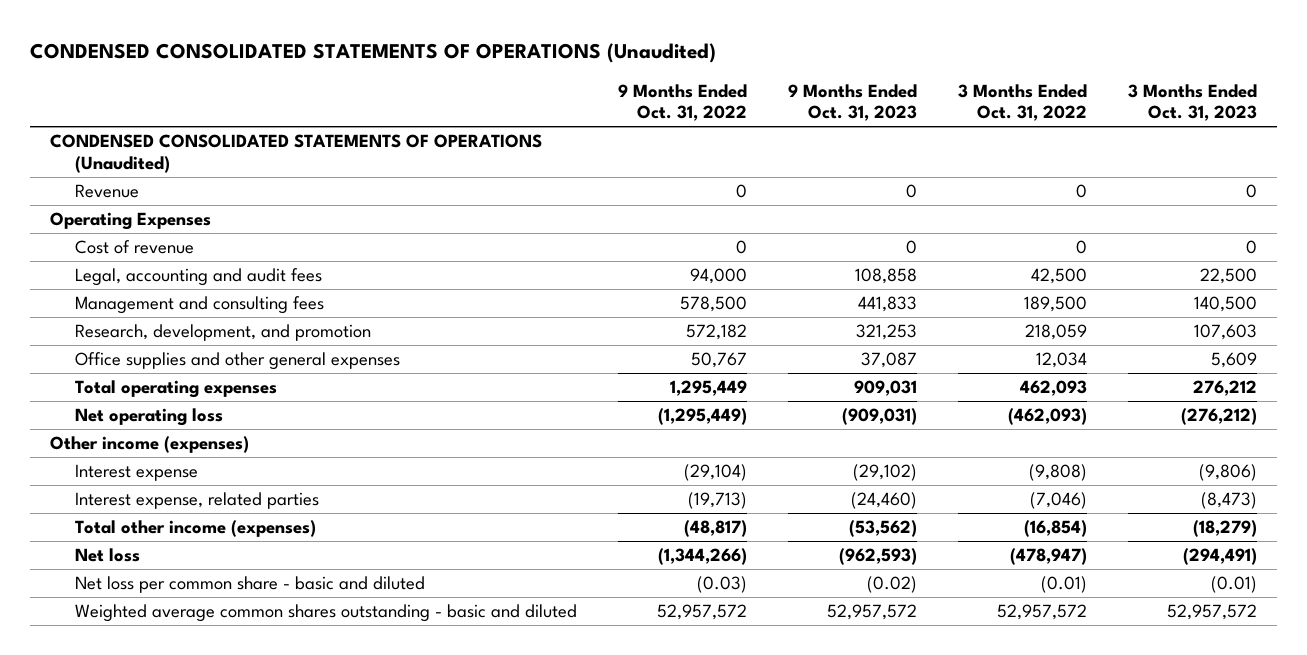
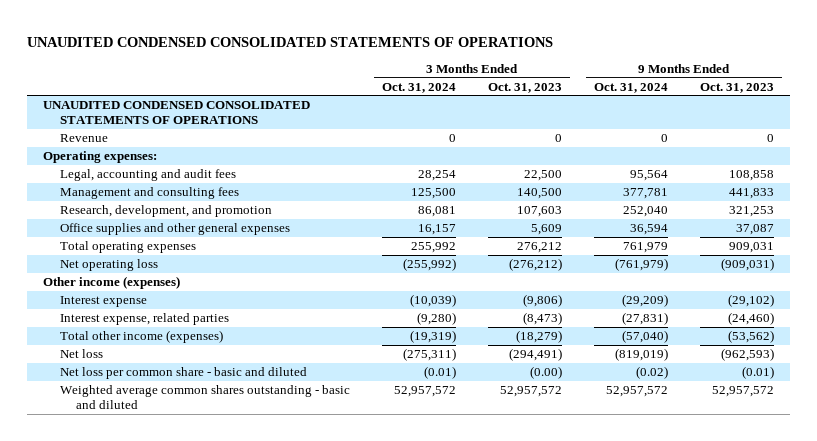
[29,43,716,64] CONDENSED CONSOLIDATED STATEMENTS OF OPERATIONS (Unaudited) -> [26,36,553,47] UNAUDITED CONDENSED CONSOLIDATED STATEMENTS OF OPERATIONS
[617,83,747,122] 9 Months Ended Oct. 31, 2022 -> none
[957,83,1087,122] 3 Months Ended Oct. 31, 2022 -> none
none -> [381,82,456,93] Oct. 31, 2024
none -> [593,82,668,93] Oct. 31, 2024
[50,134,543,173] CONDENSED CONSOLIDATED STATEMENTS OF OPERATIONS (Unaudited) -> [42,101,310,124] UNAUDITED CONDENSED CONSOLIDATED STATEMENTS OF OPERATIONS
[75,240,195,255] Cost of revenue -> none
[50,212,212,231] Operating Expenses -> [42,151,157,164] Operating expenses:
[866,576,917,594] (0.02) -> [741,366,774,380] (0.01)
[1210,576,1257,594] (0.01) -> [529,366,562,380] (0.00)

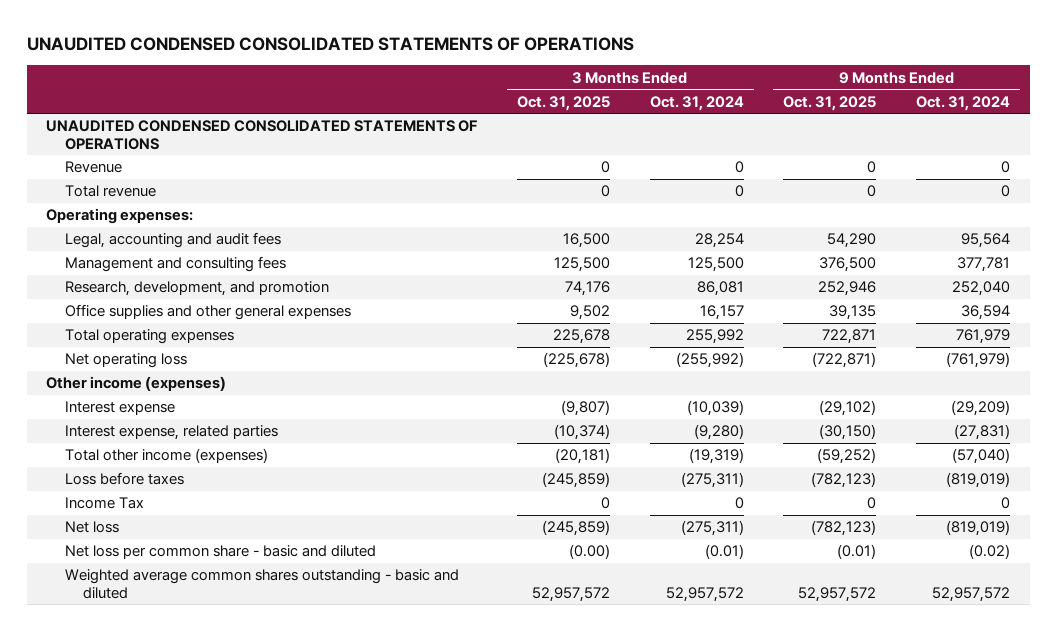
[487,82,562,93] Oct. 31, 2023 -> none
[699,82,774,93] Oct. 31, 2023 -> none
none -> [516,95,610,111] Oct. 31, 2025
none -> [783,95,877,111] Oct. 31, 2025
none -> [64,185,156,198] Total revenue
none -> [64,472,184,486] Loss before taxes
none -> [64,497,144,510] Income Tax

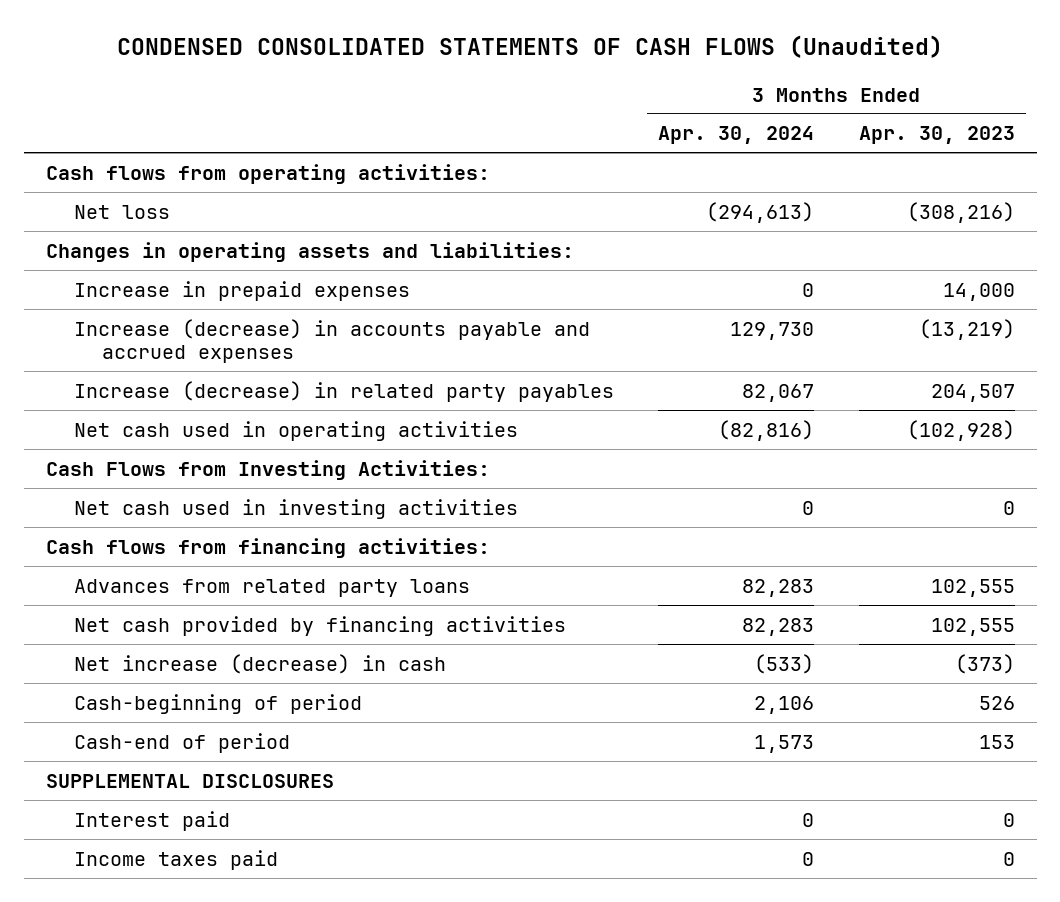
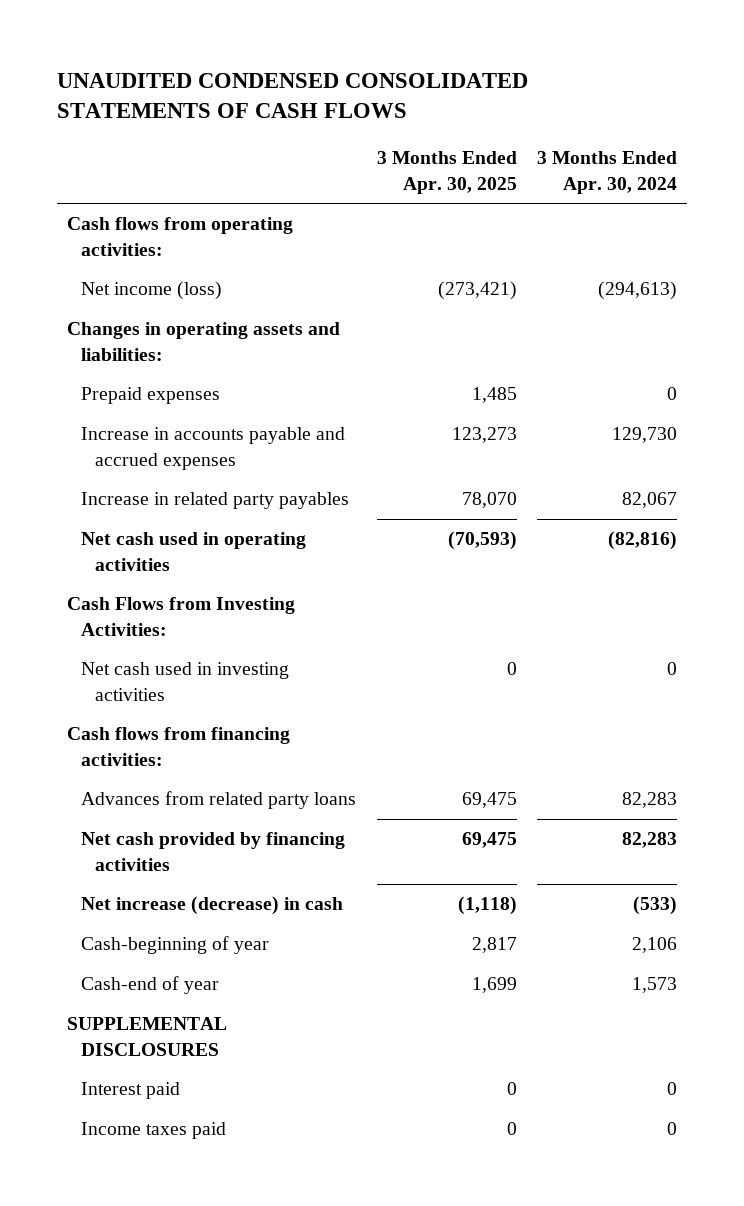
[117,34,944,58] CONDENSED CONSOLIDATED STATEMENTS OF CASH FLOWS (Unaudited) -> [57,72,529,119] UNAUDITED CONDENSED CONSOLIDATED STATEMENTS OF CASH FLOWS
[858,126,1015,145] Apr. 30, 2023 -> none
none -> [376,151,517,194] 3 Months Ended Apr. 30, 2025
[73,204,170,219] Net loss -> [81,281,223,301] Net income (loss)
[73,280,410,301] Increase in prepaid expenses -> [81,387,221,405] Prepaid expenses
[73,318,590,364] Increase (decrease) in accounts payable and accrued expenses -> [81,427,346,470] Increase in accounts payable and accrued expenses
[73,380,614,402] Increase (decrease) in related party payables -> [81,492,350,510] Increase in related party payables
[73,693,362,714] Cash-beginning of period -> [81,936,270,955] Cash-beginning of year
[73,732,290,753] Cash-end of period -> [81,976,220,995] Cash-end of year

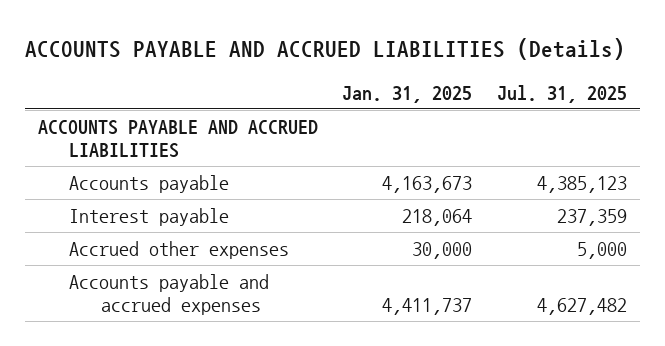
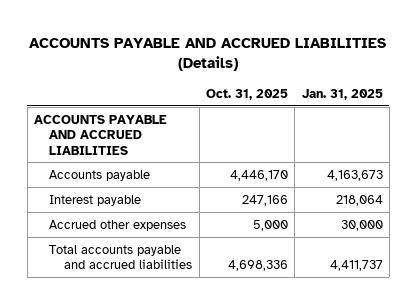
[497,84,628,103] Jul. 31, 2025 -> none
none -> [205,88,288,100] Oct. 31, 2025
[69,273,270,316] Accounts payable and accrued expenses -> [49,244,193,270] Total accounts payable and accrued liabilities

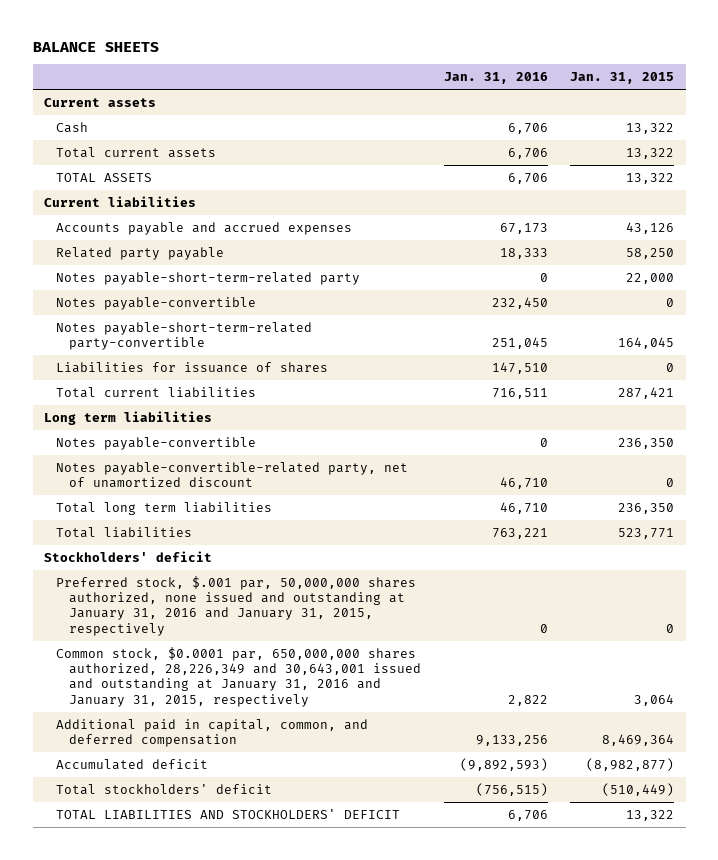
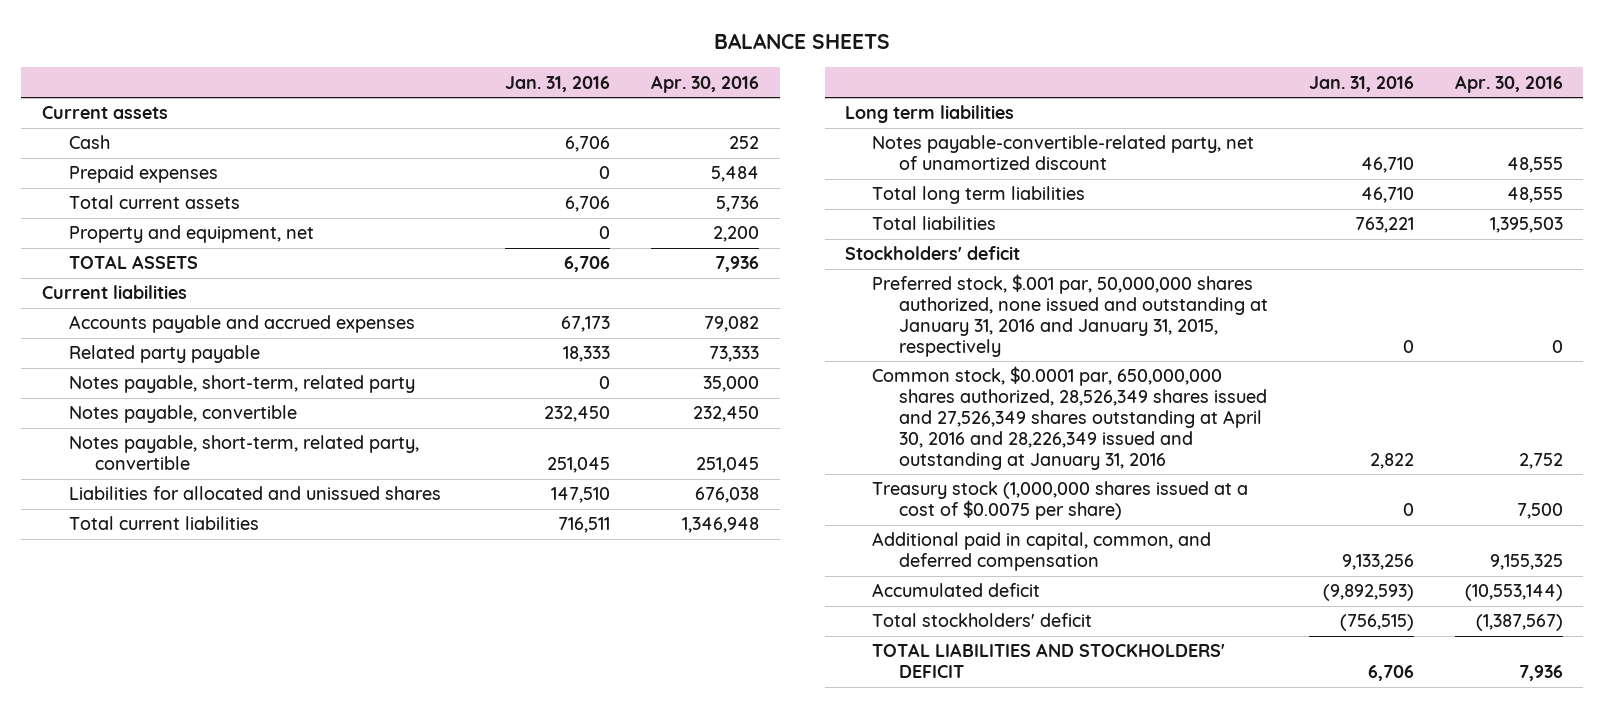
[570,72,675,85] Jan. 31, 2015 -> none
none -> [651,74,760,93] Apr. 30, 2016
none -> [68,165,218,184] Prepaid expenses
none -> [68,225,314,244] Property and equipment, net
[56,271,361,285] Notes payable-short-term-related party -> [68,375,415,394] Notes payable, short-term, related party
[56,296,257,310] Notes payable-convertible -> [68,405,297,424] Notes payable, convertible
[56,321,313,351] Notes payable-short-term-related party-convertible -> [68,435,419,471] Notes payable, short-term, related party, convertible
[56,361,329,373] Liabilities for issuance of shares -> [68,486,441,501] Liabilities for allocated and unissued shares
[56,436,257,450] Notes payable-convertible -> none
[56,646,421,707] Common stock, $0.0001 par, 650,000,000 shares authorized, 28,226,349 and 30,643,001 issued and outstanding at January 31, 2016 and January 31, 2015, respectively -> [872,366,1267,470] Common stock, $0.0001 par, 650,000,000 shares authorized, 28,526,349 shares issued and 27,526,349 shares outstanding at April 30, 2016 and 28,226,349 issued and outstanding at January 31, 2016
none -> [872,481,1249,521] Treasury stock (1,000,000 shares issued at a cost of $0.0075 per share)

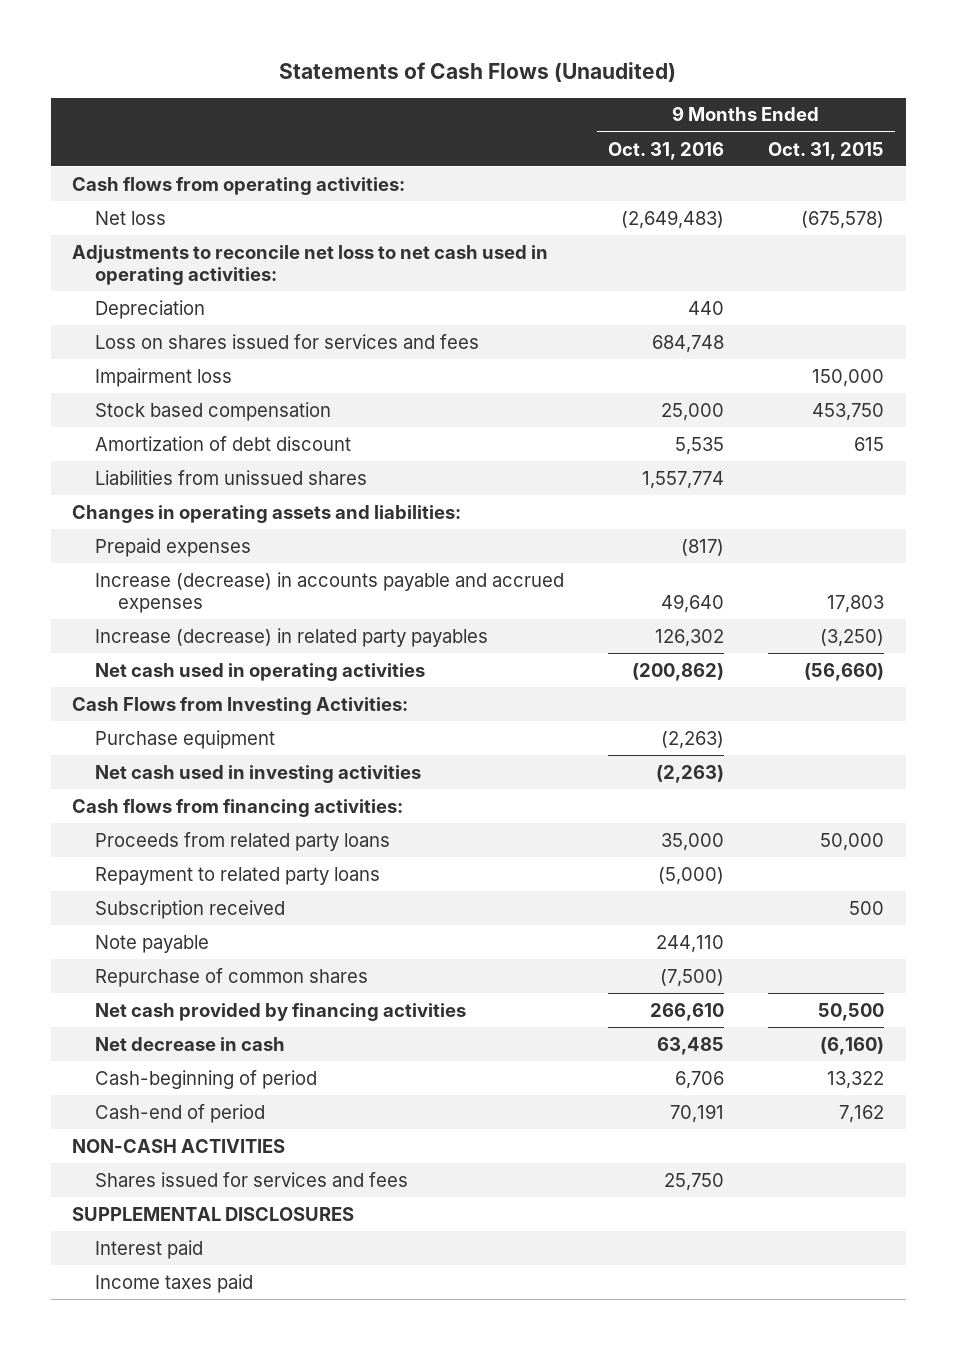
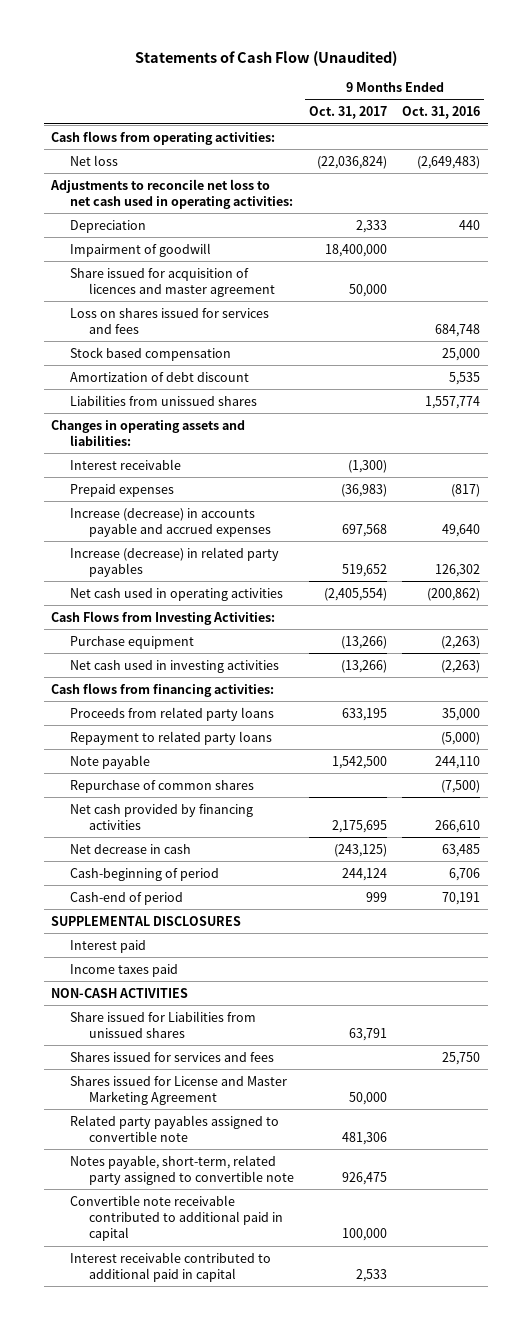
[279,62,677,83] Statements of Cash Flows (Unaudited) -> [134,51,397,67] Statements of Cash Flow (Unaudited)
[767,141,884,160] Oct. 31, 2015 -> none
none -> [309,106,388,120] Oct. 31, 2017
none -> [70,242,212,257] Impairment of goodwill
none -> [70,267,275,297] Share issued for acquisition of licences and master agreement
[95,367,233,387] Impairment loss -> none
none -> [70,458,182,470] Interest receivable
[95,899,286,919] Subscription received -> none
[72,1138,286,1153] NON-CASH ACTIVITIES -> [51,987,189,998] NON-CASH ACTIVITIES
none -> [70,1010,257,1038] Share issued for Liabilities from unissued shares
[95,1171,409,1187] Shares issued for services and fees -> [70,1051,275,1062] Shares issued for services and fees
none -> [70,1075,288,1105] Shares issued for License and Master Marketing Agreement
none -> [70,1114,280,1142] Related party payables assigned to convertible note
none -> [70,1154,294,1185] Notes payable, short-term, related party assigned to convertible note
none -> [70,1194,283,1242] Convertible note receivable contributed to additional paid in capital
none -> [70,1251,272,1282] Interest receivable contributed to additional paid in capital

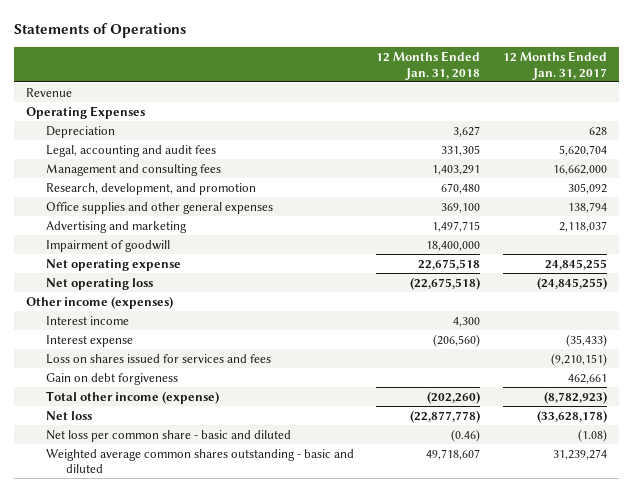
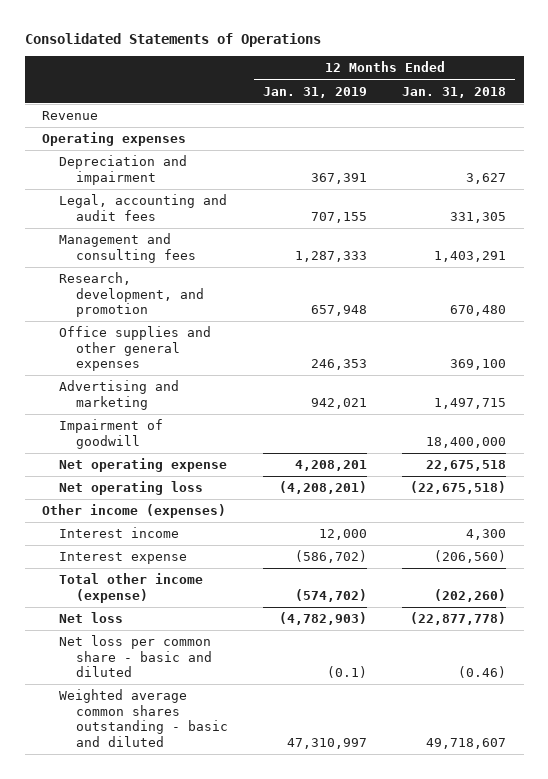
[14,23,187,39] Statements of Operations -> [24,32,321,47] Consolidated Statements of Operations
[503,50,608,80] 12 Months Ended Jan. 31, 2017 -> none
none -> [263,86,368,98] Jan. 31, 2019
[25,105,145,119] Operating Expenses -> [42,132,187,147] Operating expenses
[45,125,115,138] Depreciation -> [59,155,188,185] Depreciation and impairment
[45,353,271,364] Loss on shares issued for services and fees -> none
[45,372,178,385] Gain on debt forgiveness -> none

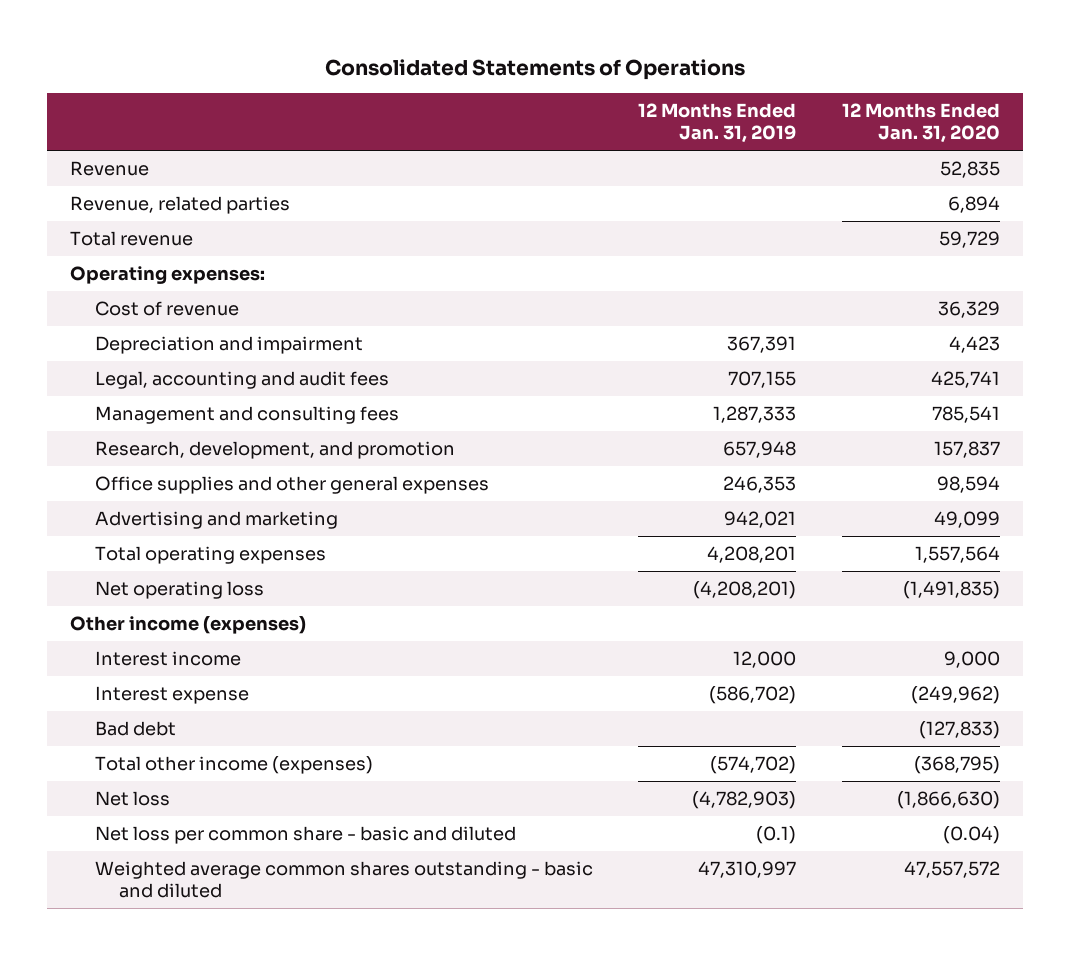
[402,86,507,98] Jan. 31, 2018 -> none
none -> [842,103,1001,143] 12 Months Ended Jan. 31, 2020
none -> [70,196,291,215] Revenue, related parties
none -> [70,231,194,247] Total revenue
[42,132,187,147] Operating expenses -> [70,266,266,285] Operating expenses:
none -> [94,301,239,317] Cost of revenue
[59,419,164,449] Impairment of goodwill -> none
[59,458,228,473] Net operating expense -> [94,546,326,565] Total operating expenses
none -> [94,721,176,737] Bad debt
[59,573,204,603] Total other income (expense) -> [94,756,373,775] Total other income (expenses)

